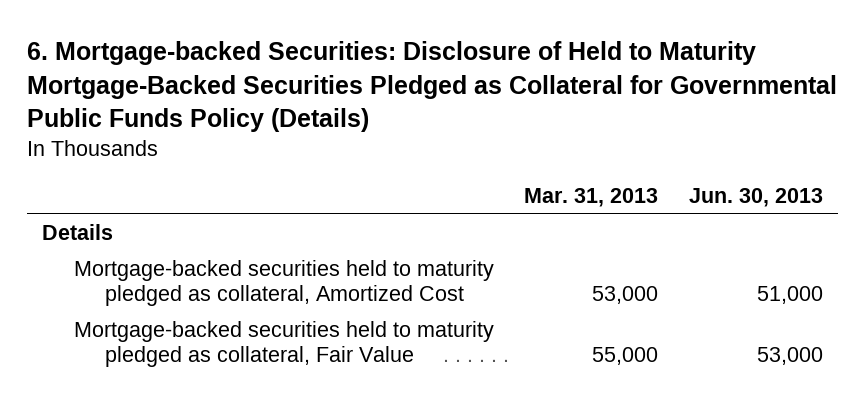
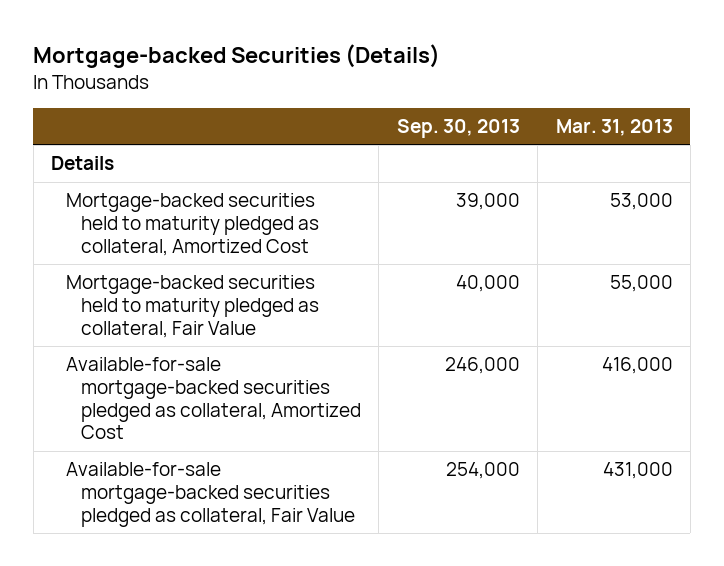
[26,41,837,133] 6. Mortgage-backed Securities: Disclosure of Held to Maturity Mortgage-Backed Securities Pledged as Collateral for Governmental Public Funds Policy (Details) -> [33,43,441,68] Mortgage-backed Securities (Details)
[689,188,824,208] Jun. 30, 2013 -> none
none -> [396,118,520,138] Sep. 30, 2013
none -> [66,357,361,440] Available-for-sale mortgage-backed securities pledged as collateral, Amortized Cost
none -> [66,462,355,527] Available-for-sale mortgage-backed securities pledged as collateral, Fair Value

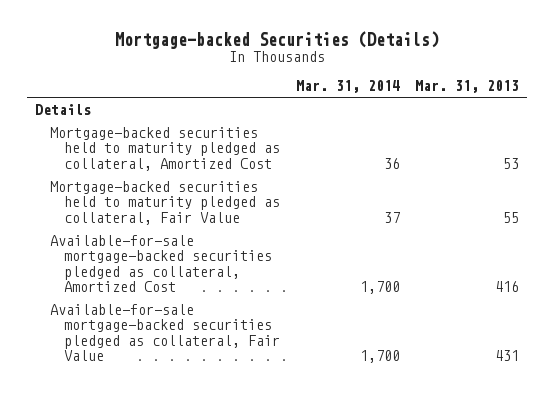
[396,118,520,138] Sep. 30, 2013 -> none
none -> [295,80,400,94] Mar. 31, 2014
[609,193,673,211] 53,000 -> [503,157,520,169] 53
[609,275,673,293] 55,000 -> [503,211,520,223] 55
[601,357,673,375] 416,000 -> [495,281,520,293] 416
[602,462,673,480] 431,000 -> [495,350,520,362] 431

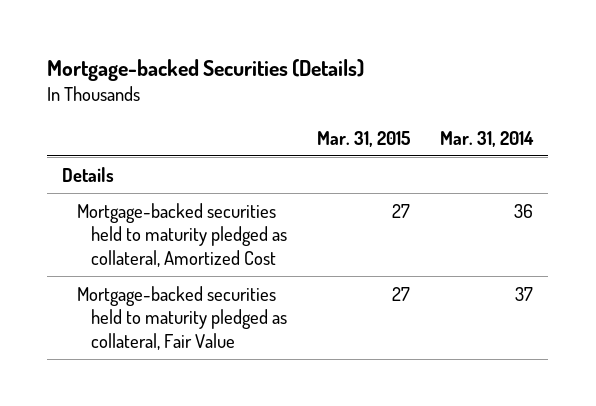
[415,80,520,94] Mar. 31, 2013 -> none
none -> [317,130,411,147] Mar. 31, 2015
[49,234,273,293] Available-for-sale mortgage-backed securities pledged as collateral, Amortized Cost -> none
[49,303,281,362] Available-for-sale mortgage-backed securities pledged as collateral, Fair Value -> none

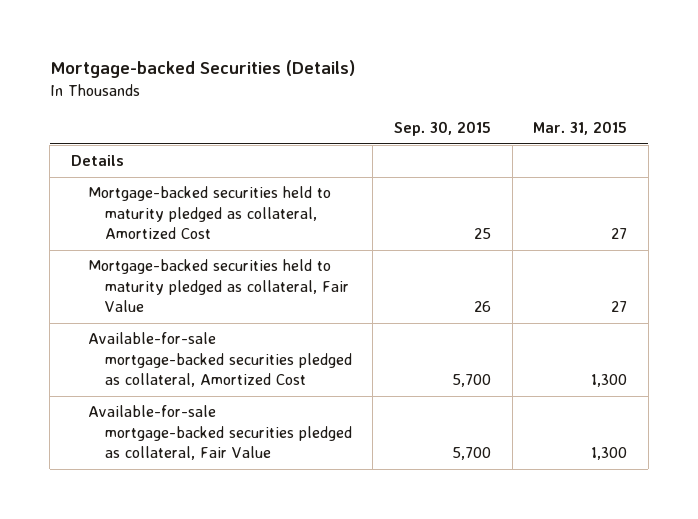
[440,130,535,147] Mar. 31, 2014 -> none
none -> [394,120,492,136] Sep. 30, 2015
none -> [87,332,352,388] Available-for-sale mortgage-backed securities pledged as collateral, Amortized Cost
none -> [87,405,352,461] Available-for-sale mortgage-backed securities pledged as collateral, Fair Value

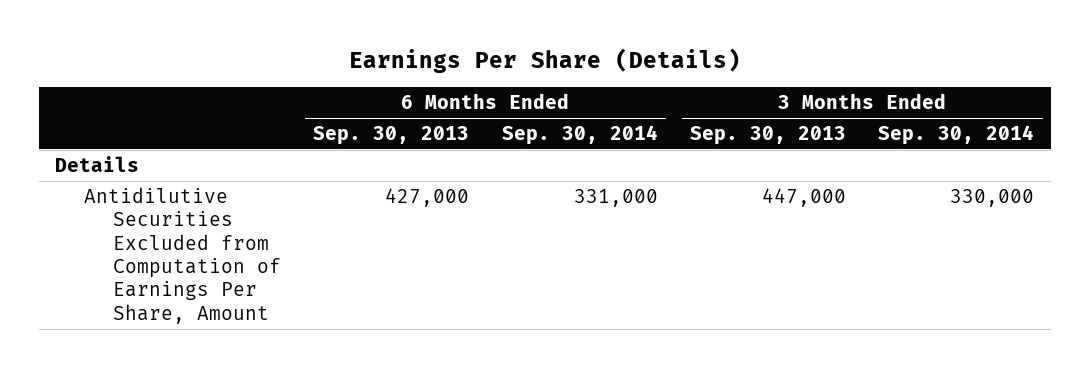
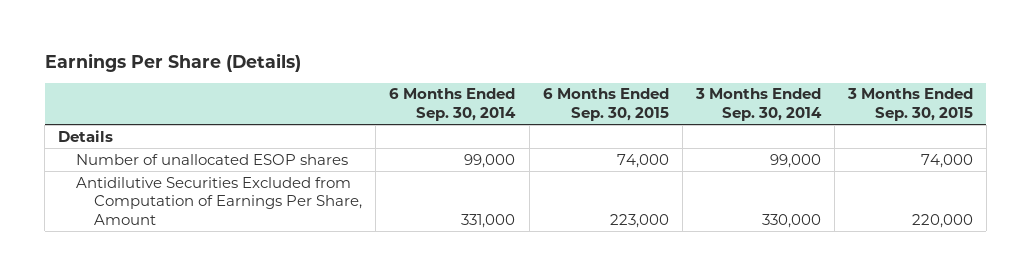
[313,126,470,146] Sep. 30, 2013 -> none
[690,126,847,146] Sep. 30, 2013 -> none
none -> [542,88,669,122] 6 Months Ended Sep. 30, 2015
none -> [846,88,973,122] 3 Months Ended Sep. 30, 2015
none -> [76,153,349,165] Number of unallocated ESOP shares

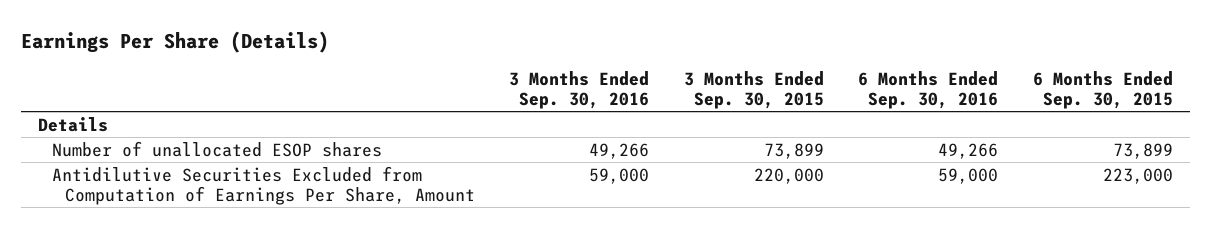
[389,88,517,122] 6 Months Ended Sep. 30, 2014 -> none
[694,88,822,122] 3 Months Ended Sep. 30, 2014 -> none
none -> [509,70,650,110] 3 Months Ended Sep. 30, 2016
none -> [858,70,999,110] 6 Months Ended Sep. 30, 2016
[616,153,669,168] 74,000 -> [1112,142,1173,159] 73,899
[920,153,973,168] 74,000 -> [763,142,824,159] 73,899

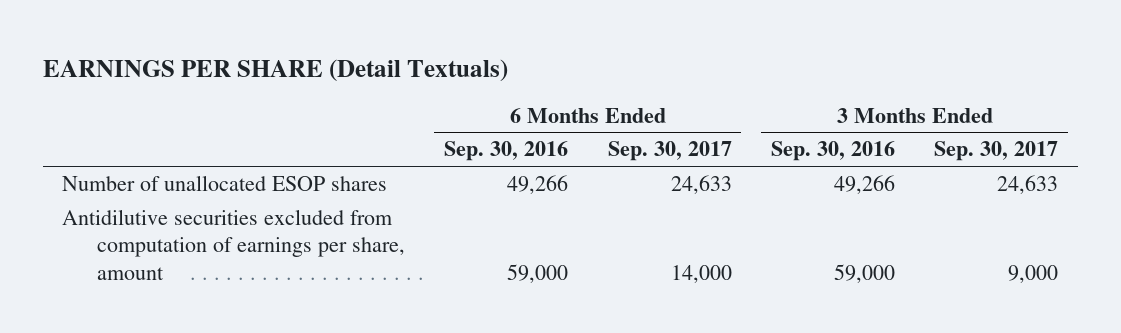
[21,31,330,54] Earnings Per Share (Details) -> [42,58,508,82] EARNINGS PER SHARE (Detail Textuals)
[683,70,824,110] 3 Months Ended Sep. 30, 2015 -> none
[1032,70,1173,110] 6 Months Ended Sep. 30, 2015 -> none
none -> [607,141,732,162] Sep. 30, 2017
none -> [934,141,1059,162] Sep. 30, 2017
[38,116,109,132] Details -> none
[51,165,475,206] Antidilutive Securities Excluded from Computation of Earnings Per Share, Amount -> [62,209,405,280] Antidilutive securities excluded from computation of earnings per share, amount

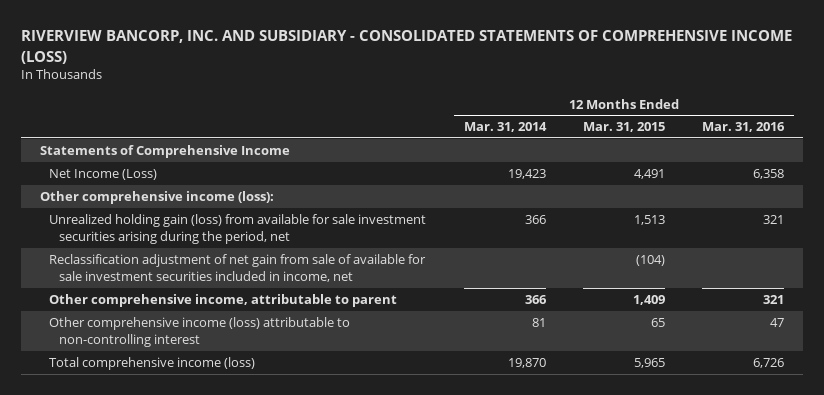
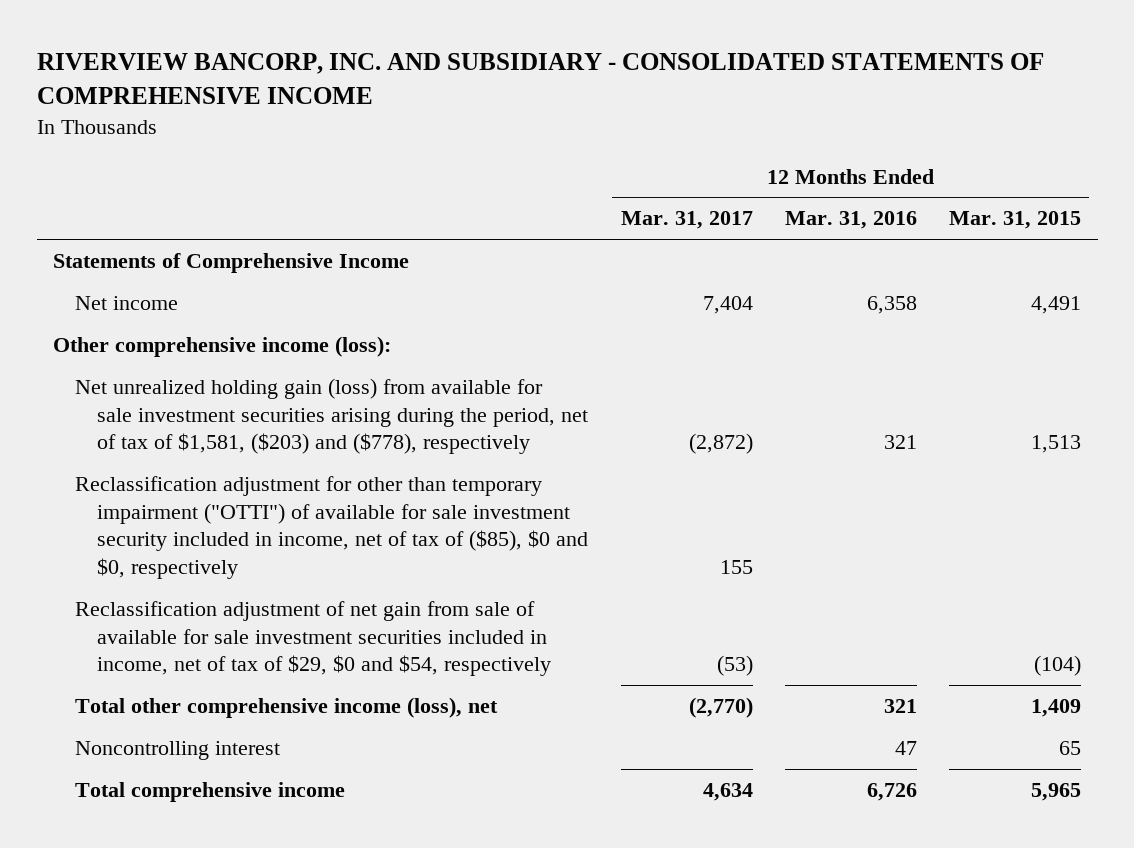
[20,30,792,64] RIVERVIEW BANCORP, INC. AND SUBSIDIARY - CONSOLIDATED STATEMENTS OF COMPREHENSIVE INCOME (LOSS) -> [36,53,1044,105] RIVERVIEW BANCORP, INC. AND SUBSIDIARY - CONSOLIDATED STATEMENTS OF COMPREHENSIVE INCOME
[463,122,547,133] Mar. 31, 2014 -> none
none -> [620,211,753,230] Mar. 31, 2017
[49,168,158,180] Net Income (Loss) -> [74,295,178,310] Net income
[49,213,427,244] Unrealized holding gain (loss) from available for sale investment securities arising during the period, net -> [74,377,589,455] Net unrealized holding gain (loss) from available for sale investment securities arising during the period, net of tax of $1,581, ($203) and ($778), respectively
none -> [74,475,589,580] Reclassification adjustment for other than temporary impairment ("OTTI") of available for sale investment security included in income, net of tax of ($85), $0 and $0, respectively
[49,253,427,282] Reclassification adjustment of net gain from sale of available for sale investment securities included in income, net -> [74,600,552,677] Reclassification adjustment of net gain from sale of available for sale investment securities included in income, net of tax of $29, $0 and $54, respectively
[49,293,398,307] Other comprehensive income, attributable to parent -> [74,696,498,718] Total other comprehensive income (loss), net
[49,316,351,347] Other comprehensive income (loss) attributable to non-controlling interest -> [74,740,280,760] Noncontrolling interest
[49,356,256,370] Total comprehensive income (loss) -> [74,781,345,802] Total comprehensive income

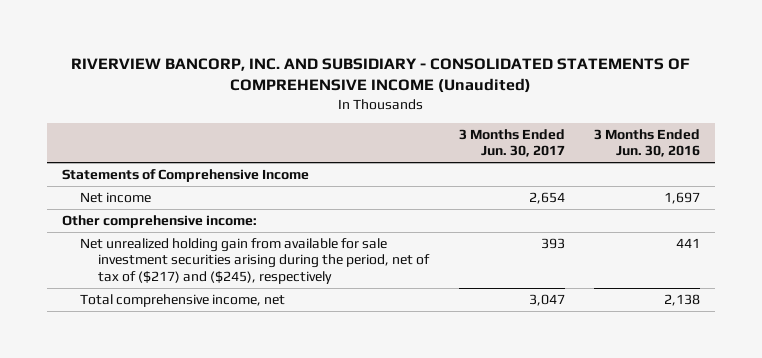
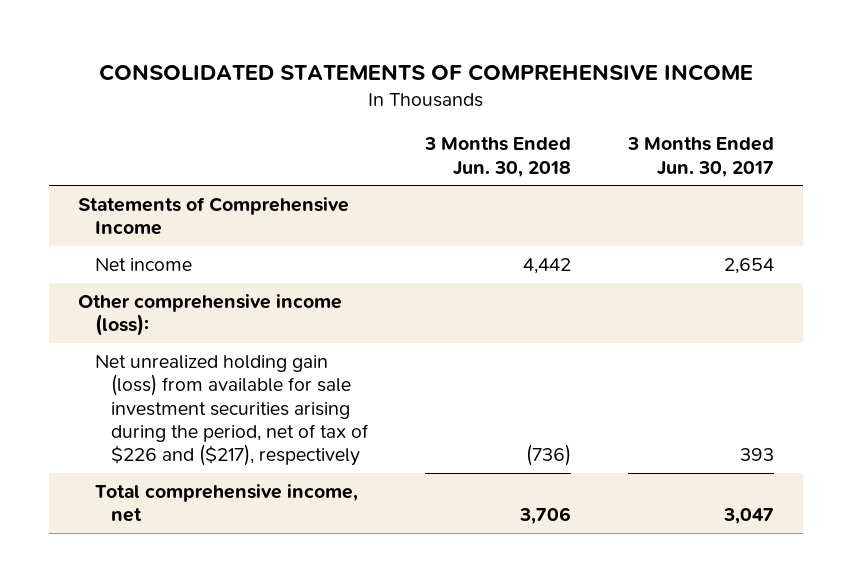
[71,57,691,94] RIVERVIEW BANCORP, INC. AND SUBSIDIARY - CONSOLIDATED STATEMENTS OF COMPREHENSIVE INCOME (Unaudited) -> [99,63,754,81] CONSOLIDATED STATEMENTS OF COMPREHENSIVE INCOME
[594,128,701,158] 3 Months Ended Jun. 30, 2016 -> none
none -> [424,137,572,177] 3 Months Ended Jun. 30, 2018
[61,214,257,228] Other comprehensive income: -> [77,294,342,337] Other comprehensive income (loss):
[79,237,430,284] Net unrealized holding gain from available for sale investment securities arising during the period, net of tax of ($217) and ($245), respectively -> [94,355,370,467] Net unrealized holding gain (loss) from available for sale investment securities arising during the period, net of tax of $226 and ($217), respectively

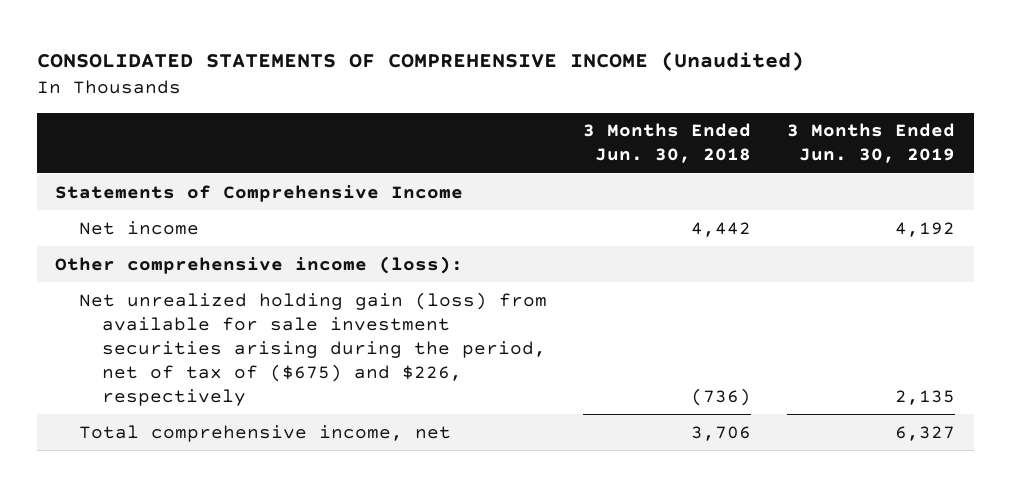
[99,63,754,81] CONSOLIDATED STATEMENTS OF COMPREHENSIVE INCOME -> [37,51,805,72] CONSOLIDATED STATEMENTS OF COMPREHENSIVE INCOME (Unaudited)
[627,137,775,177] 3 Months Ended Jun. 30, 2017 -> none
none -> [787,123,956,164] 3 Months Ended Jun. 30, 2019
[94,355,370,467] Net unrealized holding gain (loss) from available for sale investment securities arising during the period, net of tax of $226 and ($217), respectively -> [78,291,547,407] Net unrealized holding gain (loss) from available for sale investment securities arising during the period, net of tax of ($675) and $226, respectively

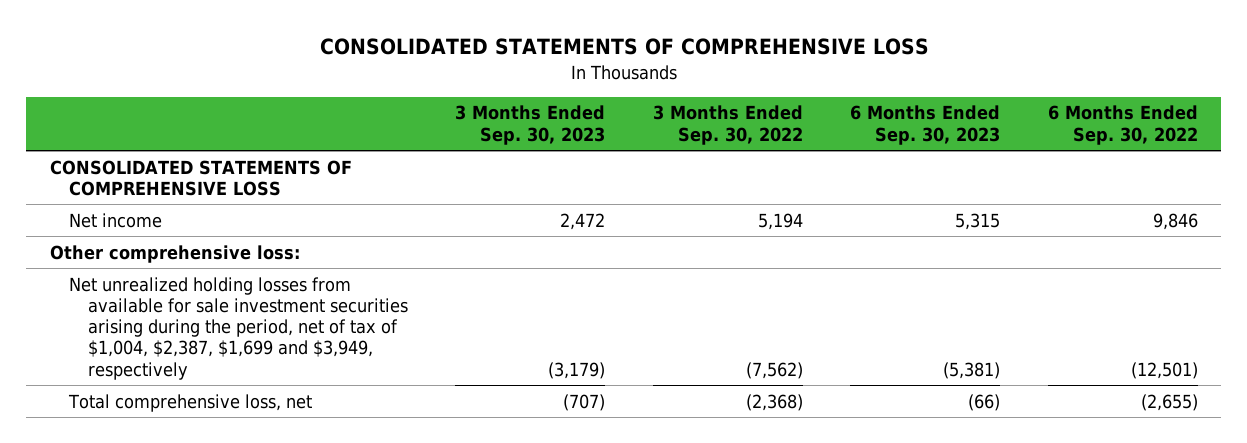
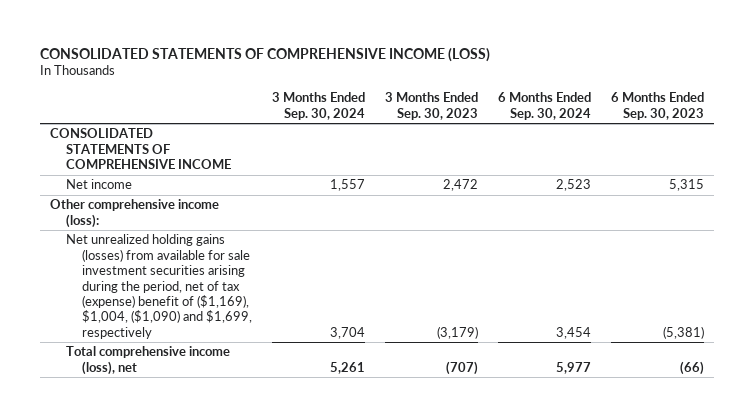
[319,38,929,56] CONSOLIDATED STATEMENTS OF COMPREHENSIVE LOSS -> [39,47,490,62] CONSOLIDATED STATEMENTS OF COMPREHENSIVE INCOME (LOSS)
[652,105,803,145] 3 Months Ended Sep. 30, 2022 -> none
[1047,105,1198,145] 6 Months Ended Sep. 30, 2022 -> none
none -> [272,92,366,120] 3 Months Ended Sep. 30, 2024
none -> [497,92,591,120] 6 Months Ended Sep. 30, 2024
[49,159,352,196] CONSOLIDATED STATEMENTS OF COMPREHENSIVE LOSS -> [49,128,232,170] CONSOLIDATED STATEMENTS OF COMPREHENSIVE INCOME
[49,244,300,263] Other comprehensive loss: -> [49,199,219,228] Other comprehensive income (loss):
[68,276,408,380] Net unrealized holding losses from available for sale investment securities arising during the period, net of tax of $1,004, $2,387, $1,699 and $3,949, respectively -> [66,234,253,339] Net unrealized holding gains (losses) from available for sale investment securities arising during the period, net of tax (expense) benefit of ($1,169), $1,004, ($1,090) and $1,699, respectively
[67,393,312,412] Total comprehensive loss, net -> [66,346,231,375] Total comprehensive income (loss), net

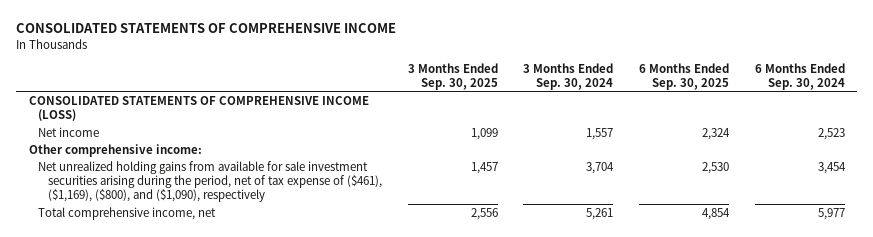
[39,47,490,62] CONSOLIDATED STATEMENTS OF COMPREHENSIVE INCOME (LOSS) -> [15,23,396,34] CONSOLIDATED STATEMENTS OF COMPREHENSIVE INCOME
[385,92,479,120] 3 Months Ended Sep. 30, 2023 -> none
[610,92,704,120] 6 Months Ended Sep. 30, 2023 -> none
none -> [407,62,498,90] 3 Months Ended Sep. 30, 2025
none -> [638,62,729,90] 6 Months Ended Sep. 30, 2025
[49,128,232,170] CONSOLIDATED STATEMENTS OF COMPREHENSIVE INCOME -> [28,95,369,121] CONSOLIDATED STATEMENTS OF COMPREHENSIVE INCOME (LOSS)
[49,199,219,228] Other comprehensive income (loss): -> [28,143,202,157] Other comprehensive income:
[66,234,253,339] Net unrealized holding gains (losses) from available for sale investment securities arising during the period, net of tax (expense) benefit of ($1,169), $1,004, ($1,090) and $1,699, respectively -> [38,160,382,202] Net unrealized holding gains from available for sale investment securities arising during the period, net of tax expense of ($461), ($1,169), ($800), and ($1,090), respectively
[66,346,231,375] Total comprehensive income (loss), net -> [38,206,217,220] Total comprehensive income, net

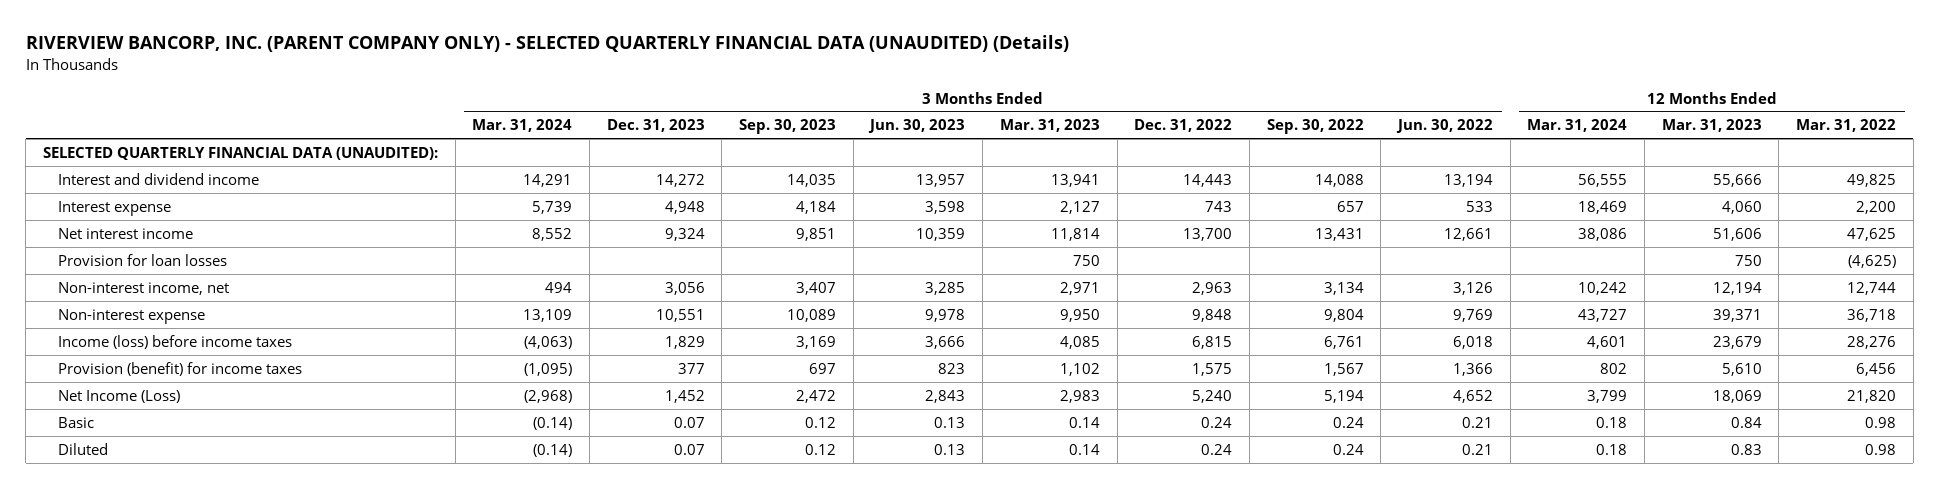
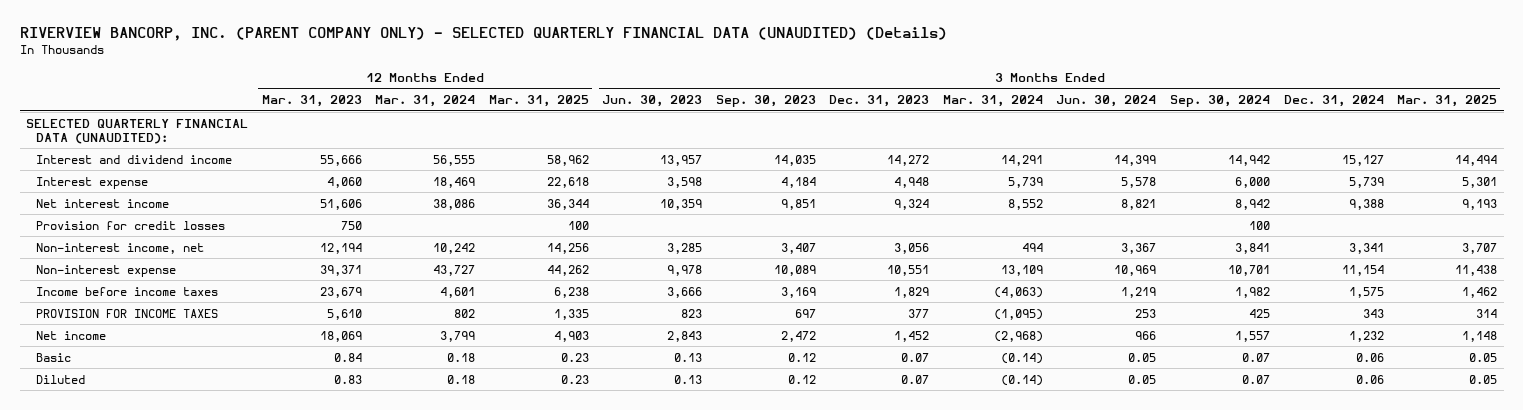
[999,119,1100,133] Mar. 31, 2023 -> none
[1134,119,1233,133] Dec. 31, 2022 -> none
[1266,119,1364,135] Sep. 30, 2022 -> none
[1396,119,1494,134] Jun. 30, 2022 -> none
[1796,119,1897,133] Mar. 31, 2022 -> none
none -> [488,95,589,108] Mar. 31, 2025
none -> [1056,95,1157,108] Jun. 30, 2024
none -> [1170,95,1271,108] Sep. 30, 2024
none -> [1283,95,1384,108] Dec. 31, 2024
none -> [1397,95,1498,108] Mar. 31, 2025
[57,253,227,266] Provision for loan losses -> [36,220,226,230] Provision for credit losses
[57,334,292,349] Income (loss) before income taxes -> [36,286,219,296] Income before income taxes
[57,361,302,376] Provision (benefit) for income taxes -> [36,308,219,318] PROVISION FOR INCOME TAXES
[57,389,180,403] Net Income (Loss) -> [36,330,107,340] Net income

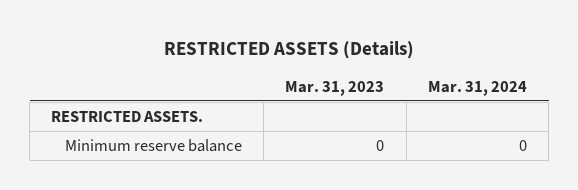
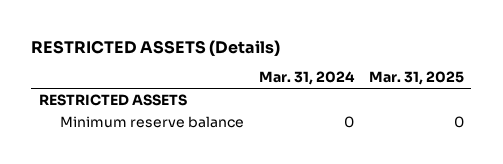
[285,80,385,96] Mar. 31, 2023 -> none
none -> [369,71,465,86] Mar. 31, 2025
[51,111,204,123] RESTRICTED ASSETS. -> [38,94,187,107] RESTRICTED ASSETS

